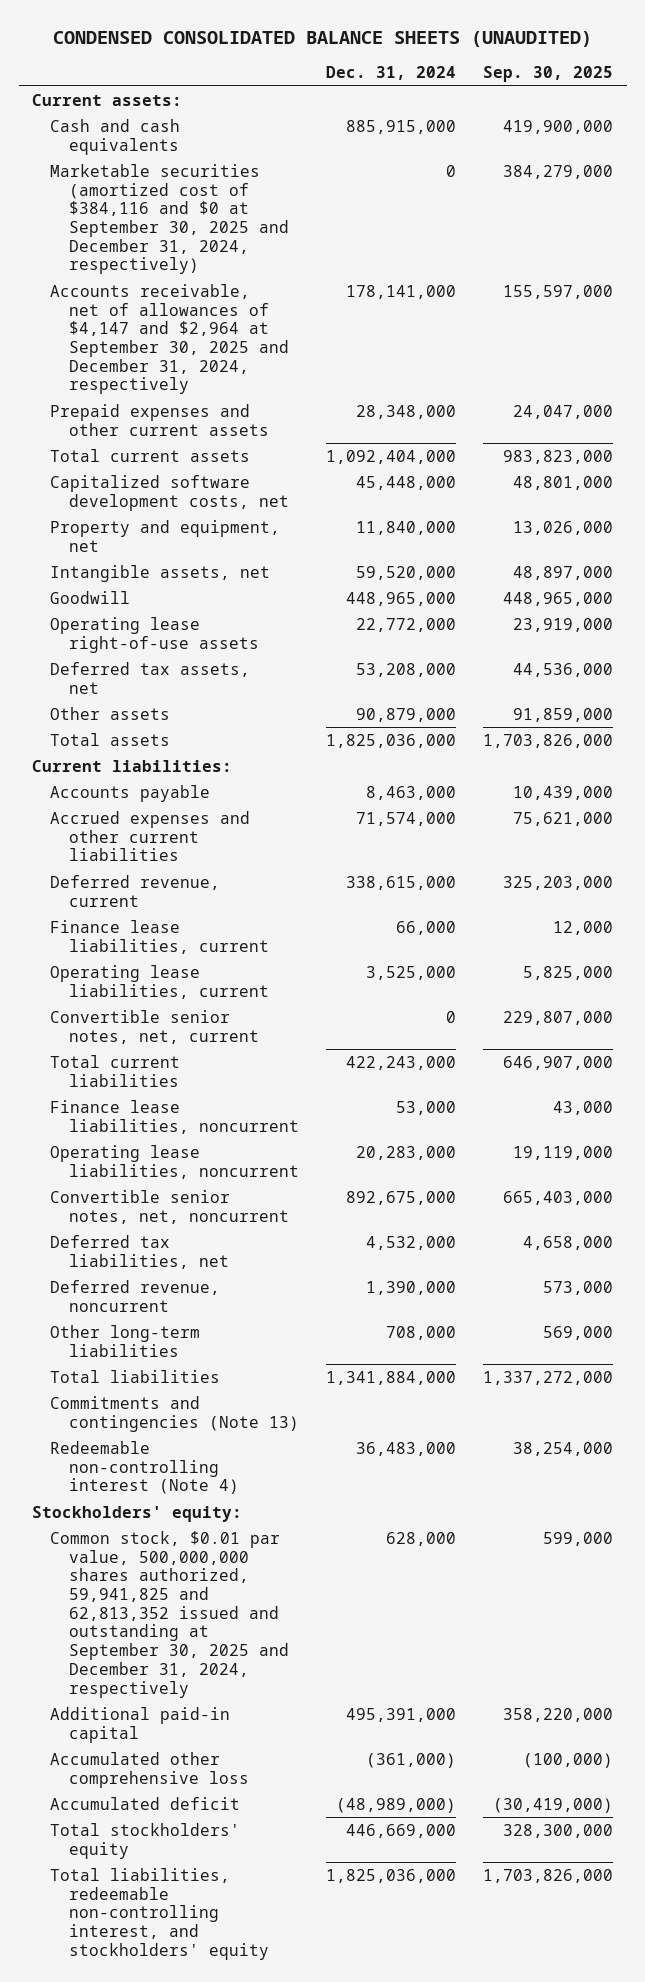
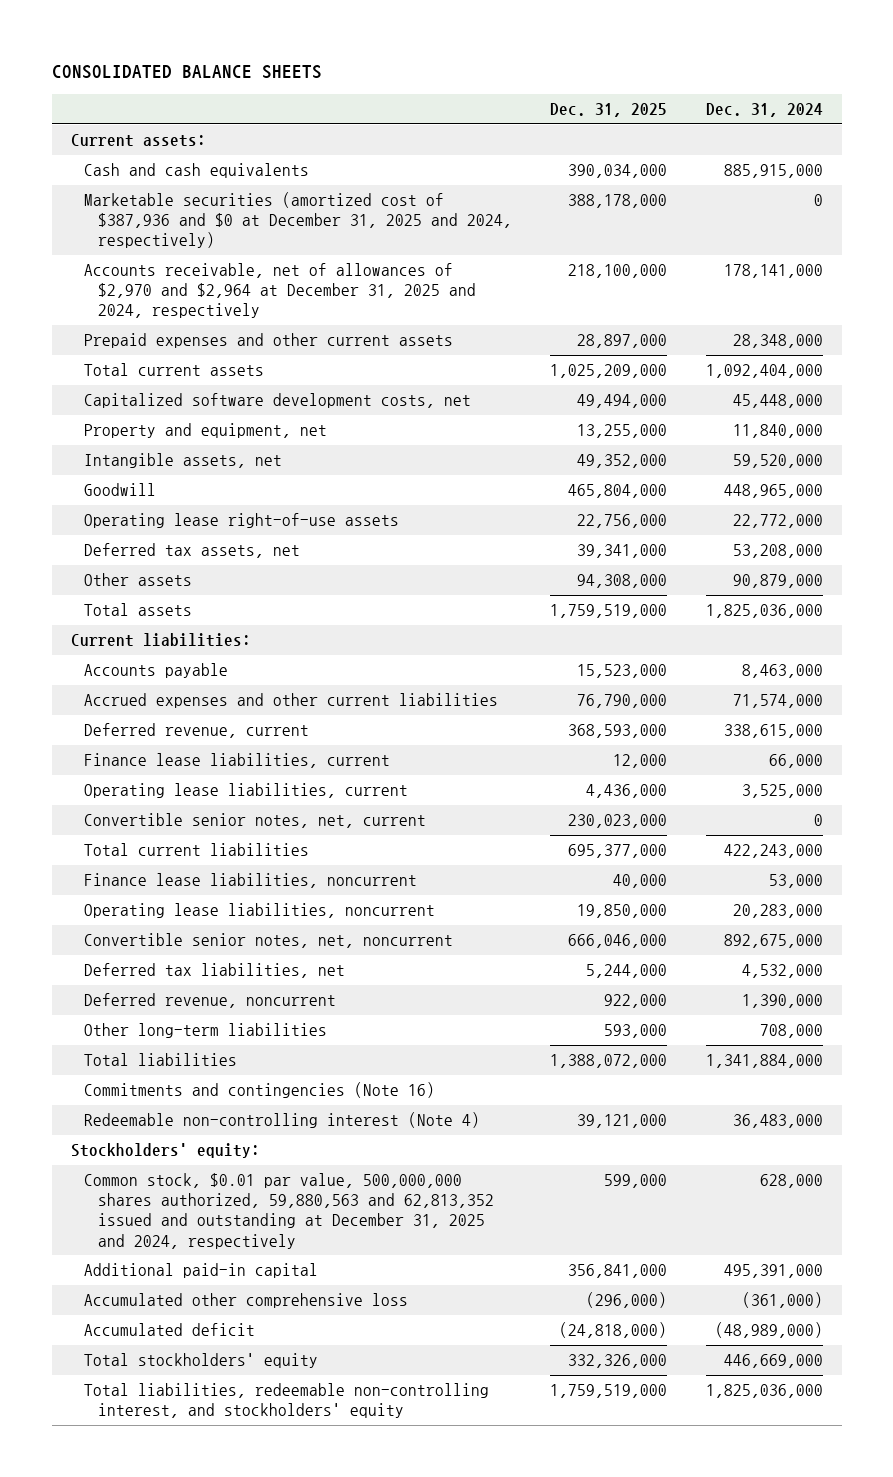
[52,30,592,47] CONDENSED CONSOLIDATED BALANCE SHEETS (UNAUDITED) -> [51,65,322,80] CONSOLIDATED BALANCE SHEETS
[483,66,614,83] Sep. 30, 2025 -> none
none -> [550,103,668,118] Dec. 31, 2025
[50,163,289,275] Marketable securities (amortized cost of $384,116 and $0 at September 30, 2025 and December 31, 2024, respectively) -> [84,192,512,249] Marketable securities (amortized cost of $387,936 and $0 at December 31, 2025 and 2024, respectively)
[50,283,289,395] Accounts receivable, net of allowances of $4,147 and $2,964 at September 30, 2025 and December 31, 2024, respectively -> [84,263,476,319] Accounts receivable, net of allowances of $2,970 and $2,964 at December 31, 2025 and 2024, respectively
[50,1395,299,1432] Commitments and contingencies (Note 13) -> [84,1082,436,1099] Commitments and contingencies (Note 16)
[50,1530,289,1698] Common stock, $0.01 par value, 500,000,000 shares authorized, 59,941,825 and 62,813,352 issued and outstanding at September 30, 2025 and December 31, 2024, respectively -> [84,1173,494,1249] Common stock, $0.01 par value, 500,000,000 shares authorized, 59,880,563 and 62,813,352 issued and outstanding at December 31, 2025 and 2024, respectively

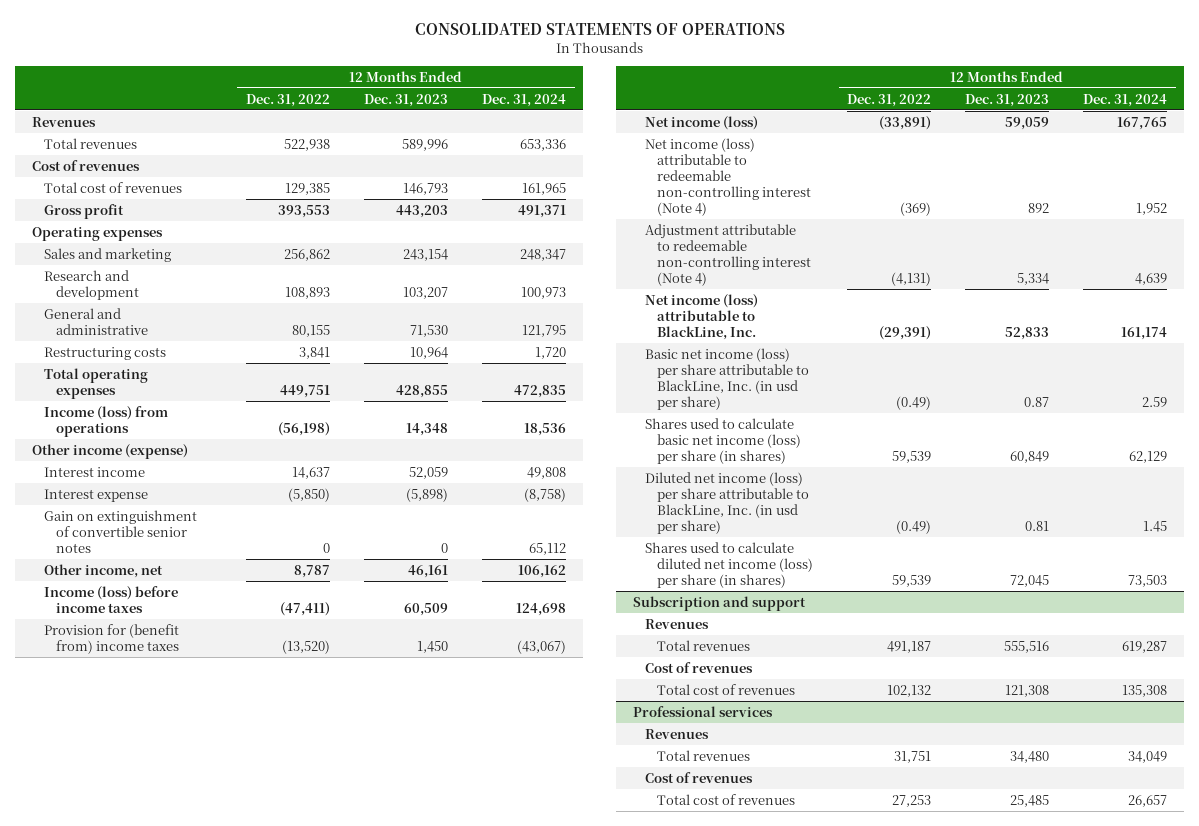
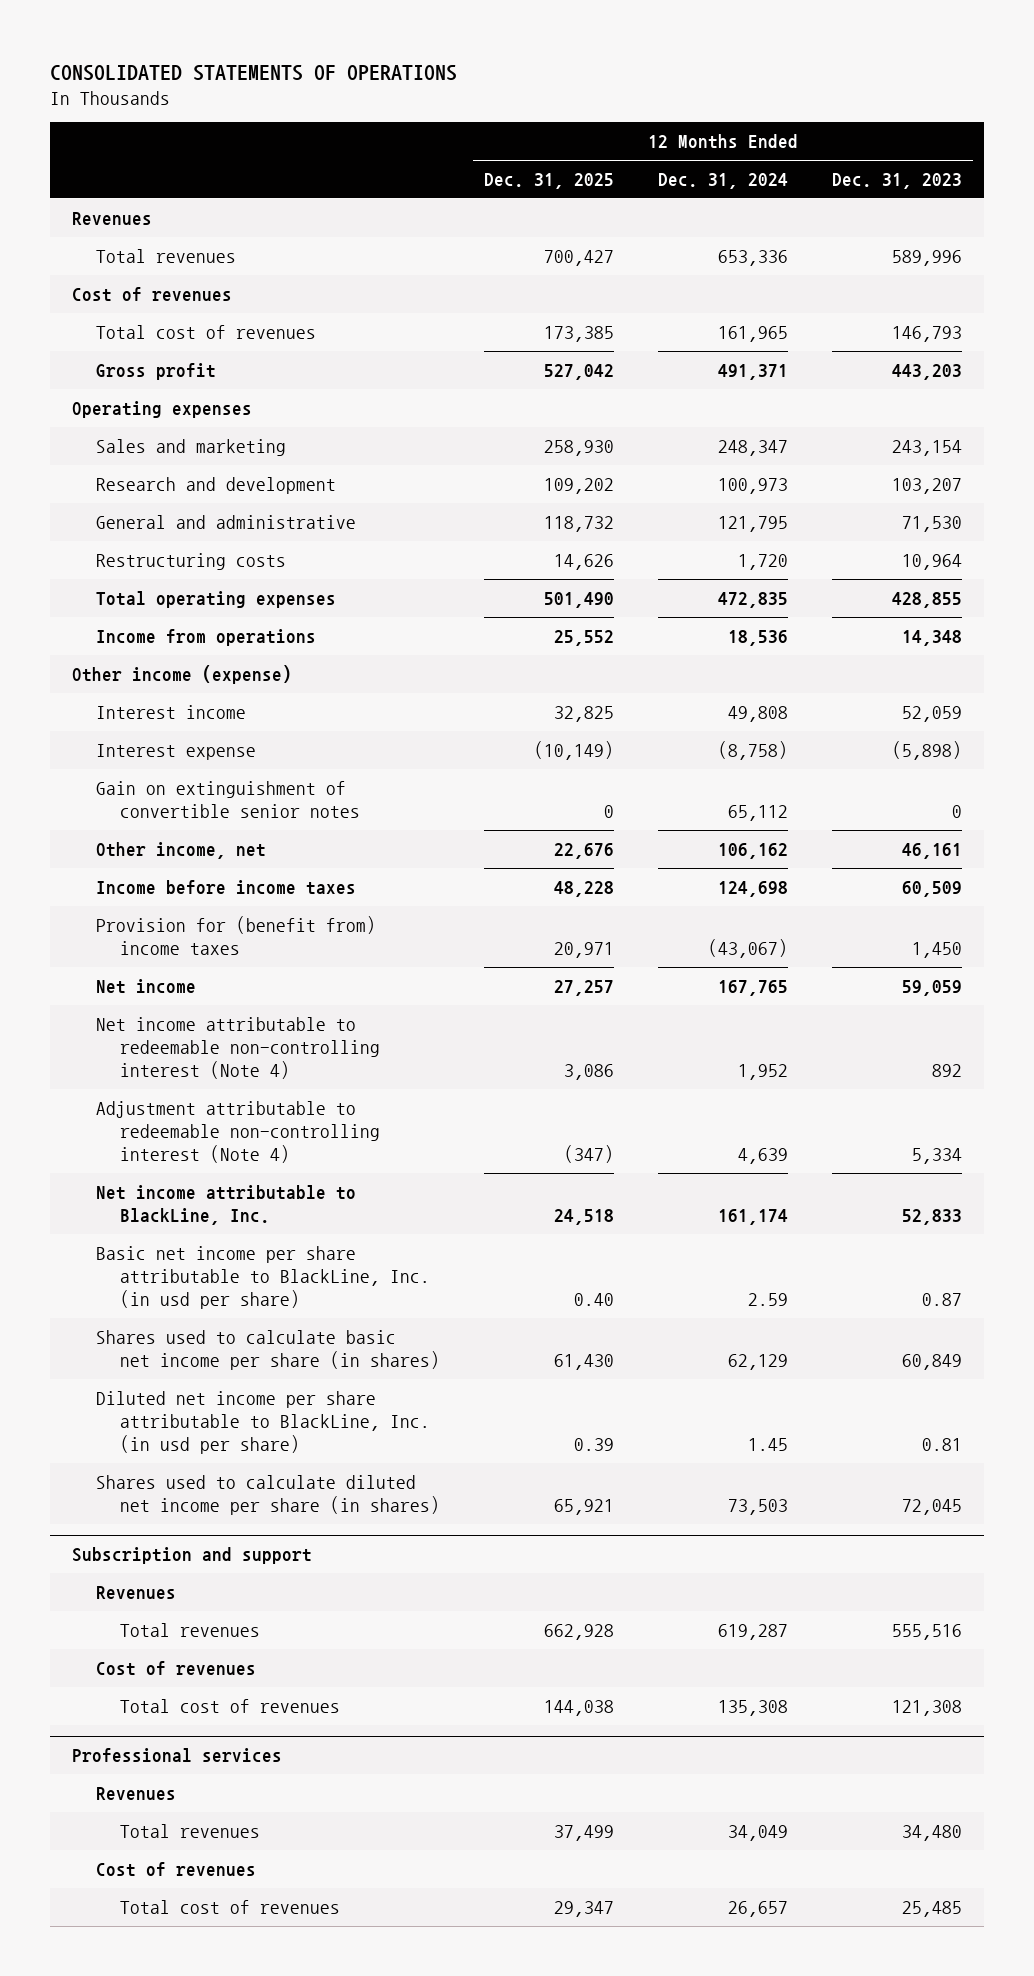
[246,93,331,107] Dec. 31, 2022 -> none
none -> [483,172,614,189] Dec. 31, 2025
[43,405,168,437] Income (loss) from operations -> [96,628,317,646] Income from operations
[43,585,178,613] Income (loss) before income taxes -> [96,879,357,895] Income before income taxes
[645,115,759,130] Net income (loss) -> [96,978,197,994] Net income
[645,137,812,217] Net income (loss) attributable to redeemable non-controlling interest (Note 4) -> [96,1016,381,1080] Net income attributable to redeemable non-controlling interest (Note 4)
[645,293,759,340] Net income (loss) attributable to BlackLine, Inc. -> [96,1184,357,1226] Net income attributable to BlackLine, Inc.
[645,347,810,411] Basic net income (loss) per share attributable to BlackLine, Inc. (in usd per share) -> [96,1245,431,1310] Basic net income per share attributable to BlackLine, Inc. (in usd per share)
[645,417,802,464] Shares used to calculate basic net income (loss) per share (in shares) -> [96,1329,441,1371] Shares used to calculate basic net income per share (in shares)
[645,471,810,535] Diluted net income (loss) per share attributable to BlackLine, Inc. (in usd per share) -> [96,1390,431,1455] Diluted net income per share attributable to BlackLine, Inc. (in usd per share)
[645,541,814,588] Shares used to calculate diluted net income (loss) per share (in shares) -> [96,1474,441,1516] Shares used to calculate diluted net income per share (in shares)

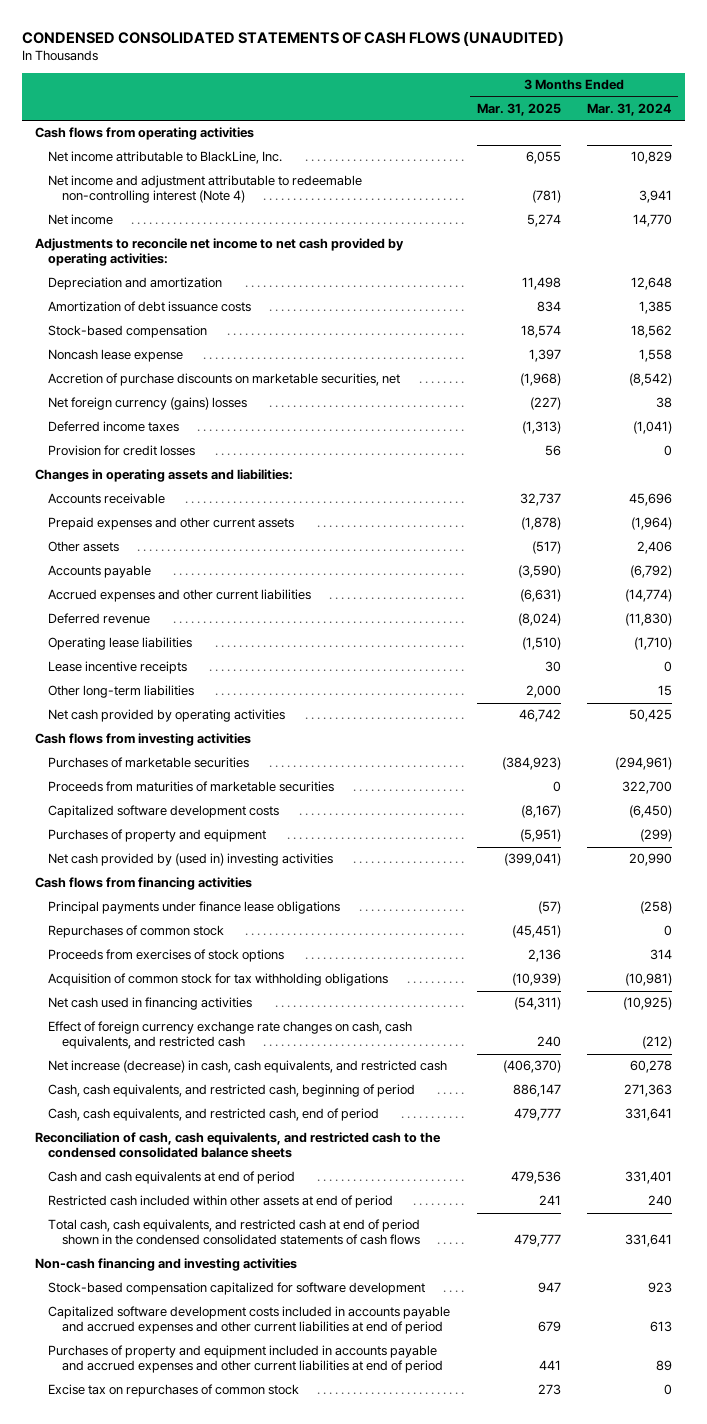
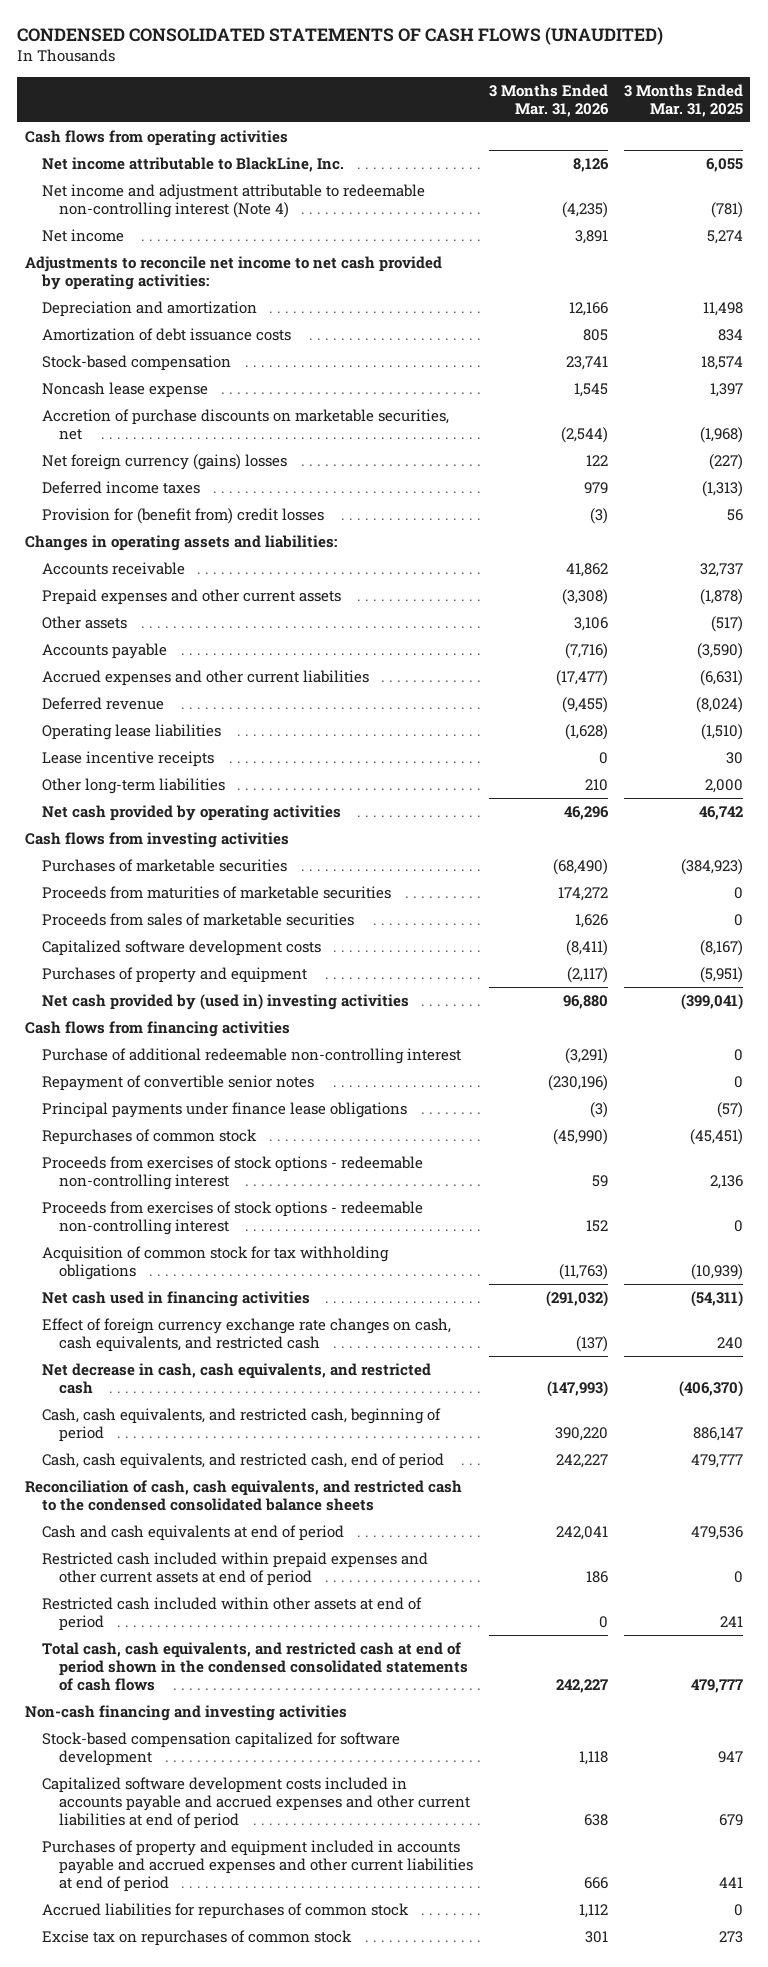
[586,102,672,116] Mar. 31, 2024 -> none
none -> [488,83,609,117] 3 Months Ended Mar. 31, 2026
[48,445,196,457] Provision for credit losses -> [42,508,325,525] Provision for (benefit from) credit losses
none -> [42,913,355,927] Proceeds from sales of marketable securities
none -> [42,1048,462,1065] Purchase of additional redeemable non-controlling interest
none -> [42,1075,315,1092] Repayment of convertible senior notes
[48,949,285,963] Proceeds from exercises of stock options -> [42,1156,424,1190] Proceeds from exercises of stock options - redeemable non-controlling interest
none -> [42,1201,424,1235] Proceeds from exercises of stock options - redeemable non-controlling interest
[48,1060,448,1074] Net increase (decrease) in cash, cash equivalents, and restricted cash -> [42,1363,432,1394] Net decrease in cash, cash equivalents, and restricted cash
none -> [42,1552,429,1586] Restricted cash included within prepaid expenses and other current assets at end of period
none -> [42,1903,410,1920] Accrued liabilities for repurchases of common stock

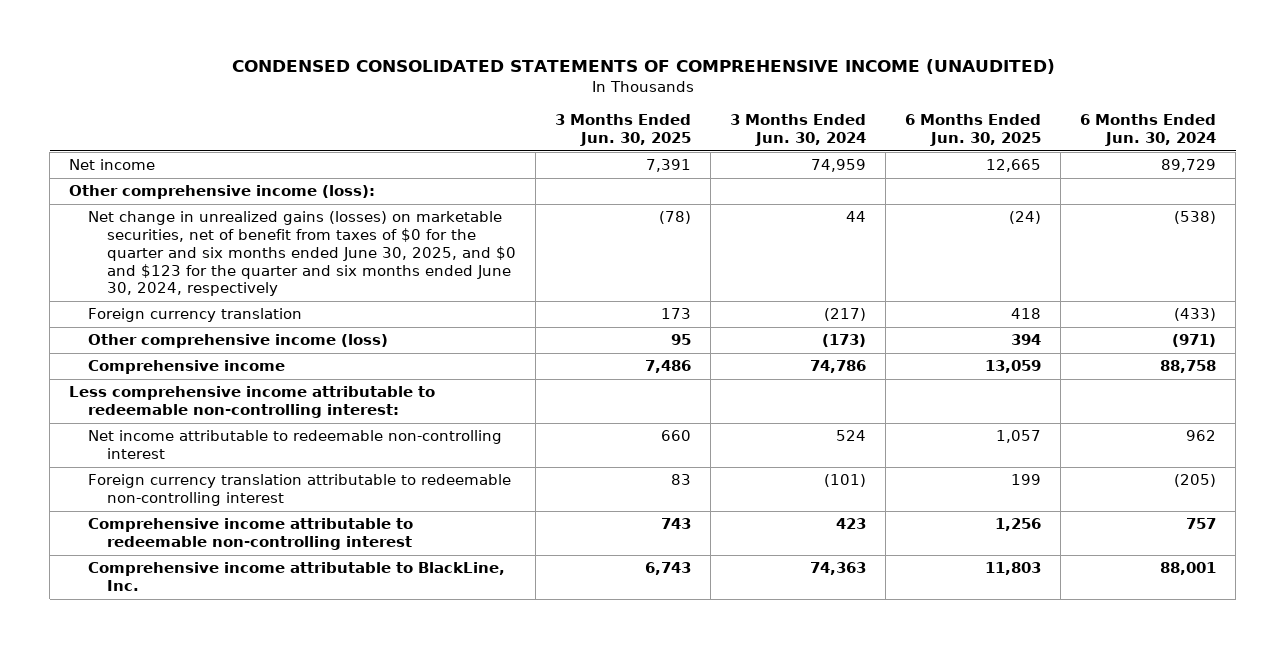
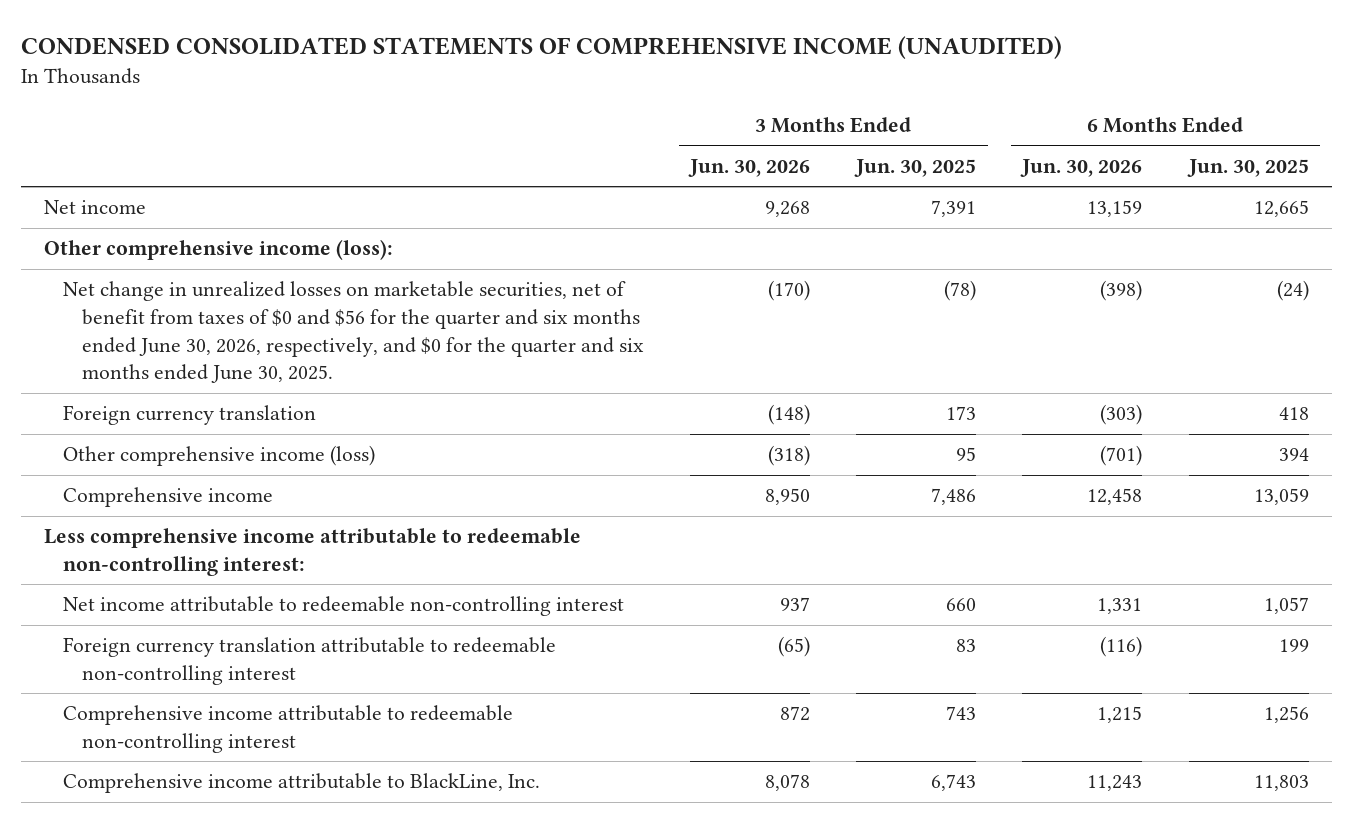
[729,114,866,147] 3 Months Ended Jun. 30, 2024 -> none
[1079,114,1216,147] 6 Months Ended Jun. 30, 2024 -> none
none -> [688,158,811,177] Jun. 30, 2026
none -> [1020,158,1143,177] Jun. 30, 2026
[87,211,516,297] Net change in unrealized gains (losses) on marketable securities, net of benefit from taxes of $0 for the quarter and six months ended June 30, 2025, and $0 and $123 for the quarter and six months ended June 30, 2024, respectively -> [62,281,644,384] Net change in unrealized losses on marketable securities, net of benefit from taxes of $0 and $56 for the quarter and six months ended June 30, 2026, respectively, and $0 for the quarter and six months ended June 30, 2025.

